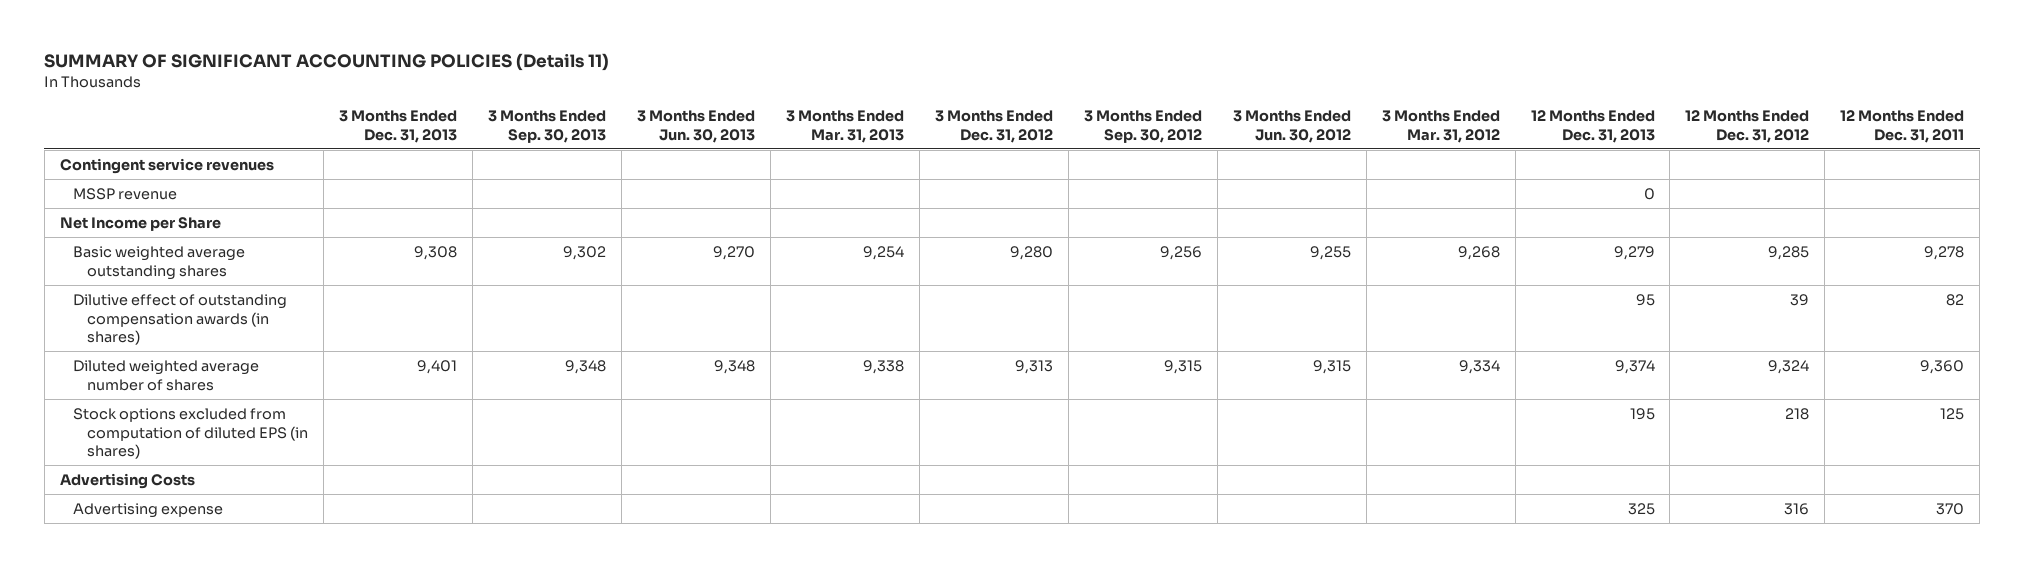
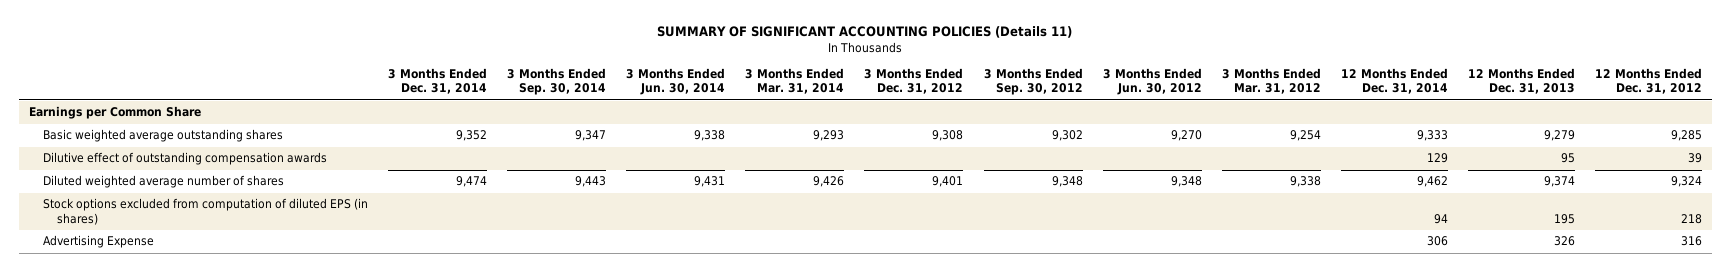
[338,109,457,143] 3 Months Ended Dec. 31, 2013 -> none
[487,109,606,143] 3 Months Ended Sep. 30, 2013 -> none
[636,109,755,143] 3 Months Ended Jun. 30, 2013 -> none
[785,109,904,143] 3 Months Ended Mar. 31, 2013 -> none
[1840,109,1965,143] 12 Months Ended Dec. 31, 2011 -> none
none -> [388,68,488,95] 3 Months Ended Dec. 31, 2014
none -> [507,68,607,96] 3 Months Ended Sep. 30, 2014
none -> [626,68,726,96] 3 Months Ended Jun. 30, 2014
none -> [745,68,845,95] 3 Months Ended Mar. 31, 2014
none -> [1340,68,1448,95] 12 Months Ended Dec. 31, 2014
[59,157,274,174] Contingent service revenues -> none
[73,187,178,200] MSSP revenue -> none
[59,216,221,231] Net Income per Share -> [28,106,201,120] Earnings per Common Share
[1009,245,1053,260] 9,280 -> [932,130,964,142] 9,308
[1159,245,1202,260] 9,256 -> [1051,130,1083,142] 9,302
[1309,245,1351,260] 9,255 -> [1170,130,1202,142] 9,270
[1457,245,1500,260] 9,268 -> [1289,130,1321,142] 9,254
[73,293,288,346] Dilutive effect of outstanding compensation awards (in shares) -> [43,152,328,166] Dilutive effect of outstanding compensation awards
[1014,359,1053,374] 9,313 -> [932,176,964,188] 9,401
[1163,359,1202,374] 9,315 -> [1051,176,1083,188] 9,348
[1312,359,1351,374] 9,315 -> [1170,176,1202,188] 9,348
[1458,359,1500,374] 9,334 -> [1289,176,1321,188] 9,338
[59,472,195,489] Advertising Costs -> none
[73,502,224,518] Advertising expense -> [43,235,155,249] Advertising Expense
[1627,502,1655,515] 325 -> [1553,236,1575,247] 326

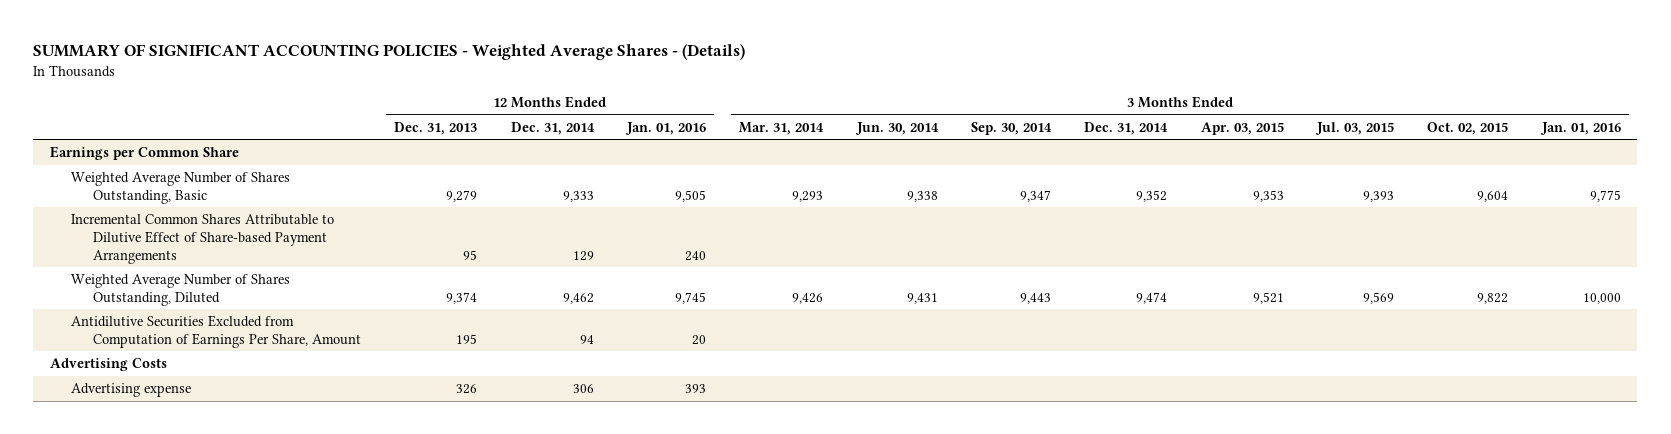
[657,26,1073,39] SUMMARY OF SIGNIFICANT ACCOUNTING POLICIES (Details 11) -> [33,43,746,60] SUMMARY OF SIGNIFICANT ACCOUNTING POLICIES - Weighted Average Shares - (Details)
[864,68,964,95] 3 Months Ended Dec. 31, 2012 -> none
[983,68,1083,96] 3 Months Ended Sep. 30, 2012 -> none
[1102,68,1202,96] 3 Months Ended Jun. 30, 2012 -> none
[1221,68,1321,95] 3 Months Ended Mar. 31, 2012 -> none
[1594,68,1702,95] 12 Months Ended Dec. 31, 2012 -> none
none -> [624,121,706,135] Jan. 01, 2016
none -> [1200,121,1284,135] Apr. 03, 2015
none -> [1314,121,1394,135] Jul. 03, 2015
none -> [1427,121,1509,135] Oct. 02, 2015
none -> [1539,121,1621,135] Jan. 01, 2016
[43,129,284,143] Basic weighted average outstanding shares -> [71,172,291,204] Weighted Average Number of Shares Outstanding, Basic
[43,152,328,166] Dilutive effect of outstanding compensation awards -> [71,214,335,264] Incremental Common Shares Attributable to Dilutive Effect of Share-based Payment Arrangements
[43,175,285,189] Diluted weighted average number of shares -> [71,274,291,306] Weighted Average Number of Shares Outstanding, Diluted
[43,198,369,225] Stock options excluded from computation of diluted EPS (in shares) -> [71,315,361,348] Antidilutive Securities Excluded from Computation of Earnings Per Share, Amount
none -> [49,358,167,372] Advertising Costs
[43,235,155,249] Advertising Expense -> [71,383,192,398] Advertising expense

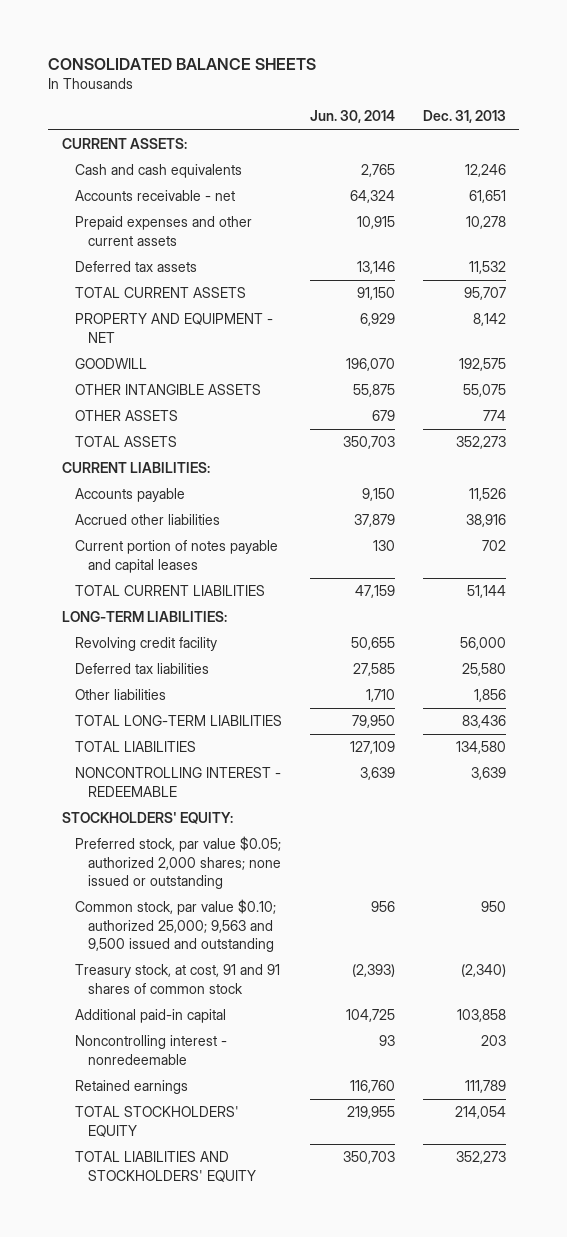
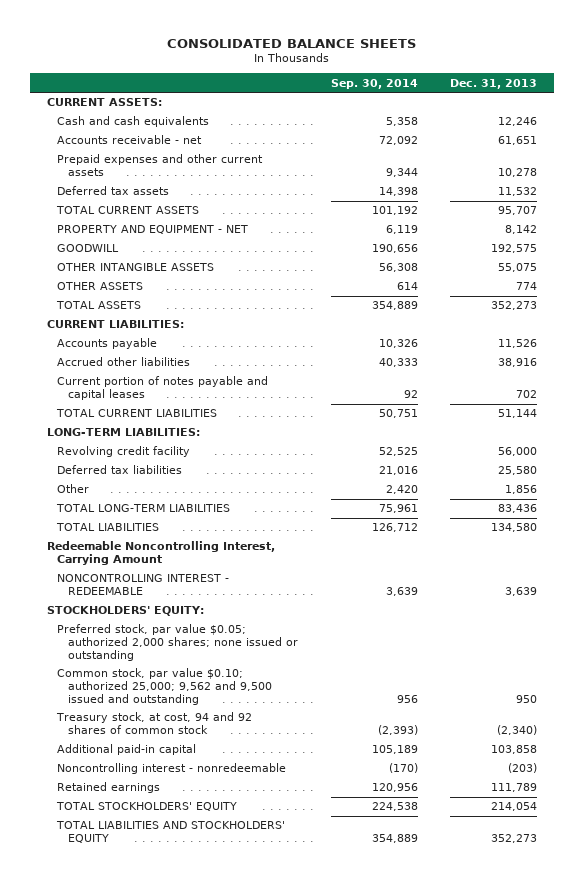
[309,110,395,124] Jun. 30, 2014 -> none
none -> [330,78,418,89] Sep. 30, 2014
[75,689,167,701] Other liabilities -> [57,484,90,494] Other
none -> [46,541,275,566] Redeemable Noncontrolling Interest, Carrying Amount
[75,899,277,952] Common stock, par value $0.10; authorized 25,000; 9,563 and 9,500 issued and outstanding -> [57,668,272,706] Common stock, par value $0.10; authorized 25,000; 9,562 and 9,500 issued and outstanding
[75,964,281,994] Treasury stock, at cost, 91 and 91 shares of common stock -> [56,712,253,735] Treasury stock, at cost, 94 and 92 shares of common stock
[480,1035,506,1047] 203 -> [508,763,538,774] (203)

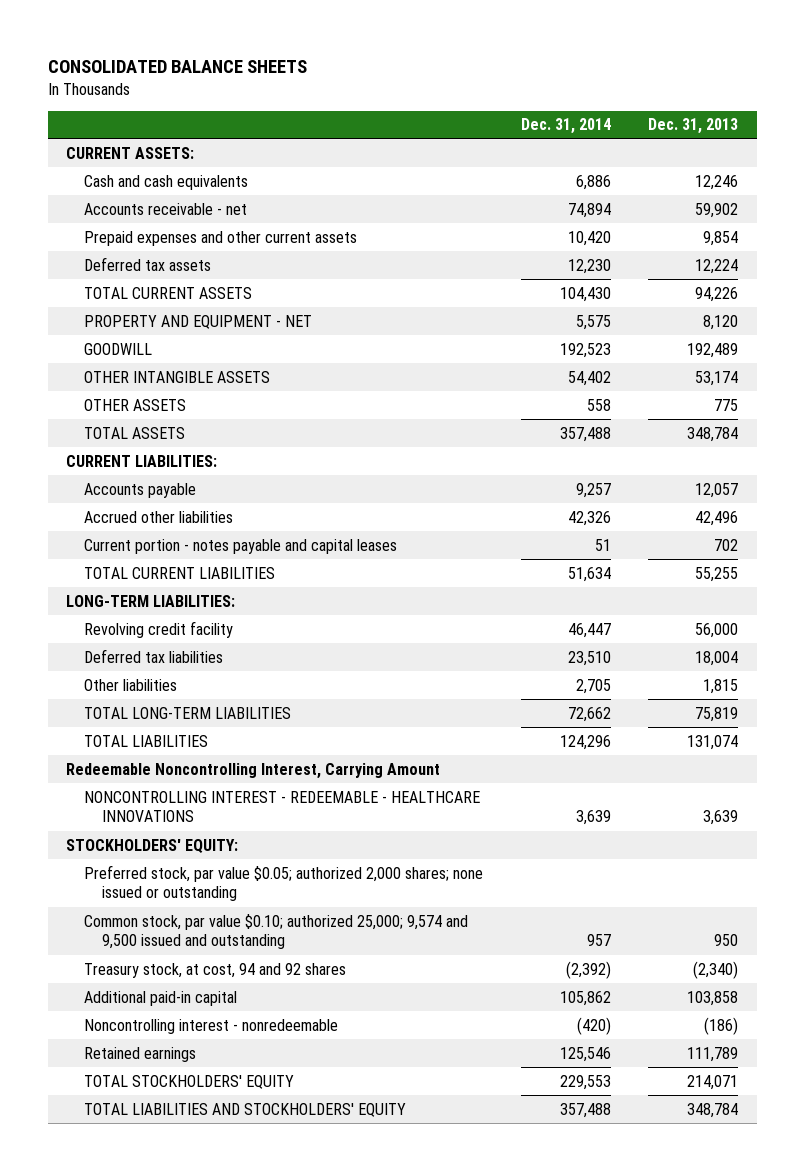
[330,78,418,89] Sep. 30, 2014 -> none
none -> [520,118,611,135] Dec. 31, 2014
[498,136,538,146] 61,651 -> [694,202,738,218] 59,902
[498,168,538,178] 10,278 -> [702,230,738,246] 9,854
[498,187,538,197] 11,532 -> [694,258,738,274] 12,224
[498,206,538,216] 95,707 -> [694,286,738,302] 94,226
[505,225,538,235] 8,142 -> [702,314,738,330] 8,120
[491,244,538,254] 192,575 -> [686,342,738,358] 192,489
[498,263,538,273] 55,075 -> [694,370,738,386] 53,174
[516,282,538,291] 774 -> [713,398,738,411] 775
[491,301,538,311] 352,273 -> [686,426,738,442] 348,784
[498,339,538,349] 11,526 -> [694,482,738,498] 12,057
[498,358,538,368] 38,916 -> [694,510,738,526] 42,496
[57,376,269,401] Current portion of notes payable and capital leases -> [84,538,398,554] Current portion - notes payable and capital leases
[498,409,538,419] 51,144 -> [694,566,738,582] 55,255
[498,466,538,476] 25,580 -> [694,650,738,666] 18,004
[57,484,90,494] Other -> [84,678,178,691] Other liabilities
[505,485,538,495] 1,856 -> [702,678,738,694] 1,815
[498,504,538,514] 83,436 -> [694,706,738,722] 75,819
[491,523,538,533] 134,580 -> [686,734,738,750] 131,074
[57,574,230,596] NONCONTROLLING INTEREST - REDEEMABLE -> [84,790,481,823] NONCONTROLLING INTEREST - REDEEMABLE - HEALTHCARE INNOVATIONS
[57,668,272,706] Common stock, par value $0.10; authorized 25,000; 9,562 and 9,500 issued and outstanding -> [84,913,469,950] Common stock, par value $0.10; authorized 25,000; 9,574 and 9,500 issued and outstanding
[56,712,253,735] Treasury stock, at cost, 94 and 92 shares of common stock -> [84,962,347,978] Treasury stock, at cost, 94 and 92 shares
[508,763,538,774] (203) -> [703,1016,738,1035] (186)
[491,802,538,812] 214,054 -> [686,1074,738,1090] 214,071
[491,834,538,844] 352,273 -> [686,1102,738,1118] 348,784

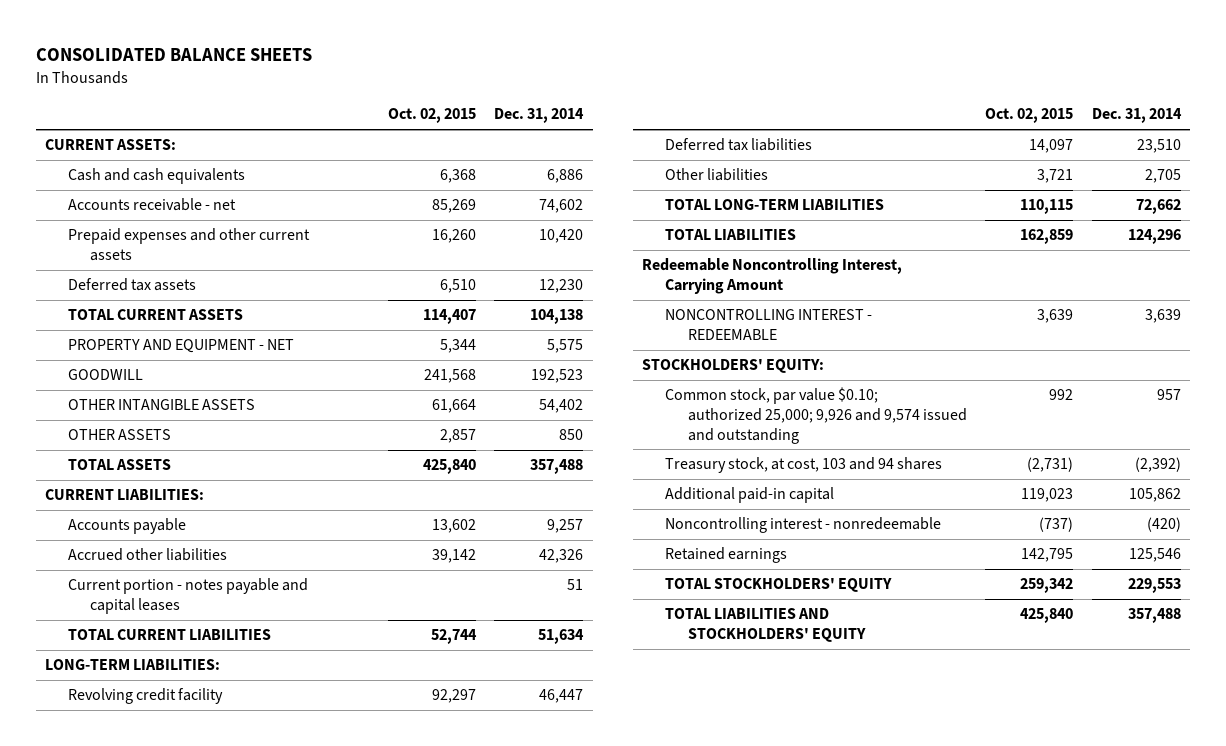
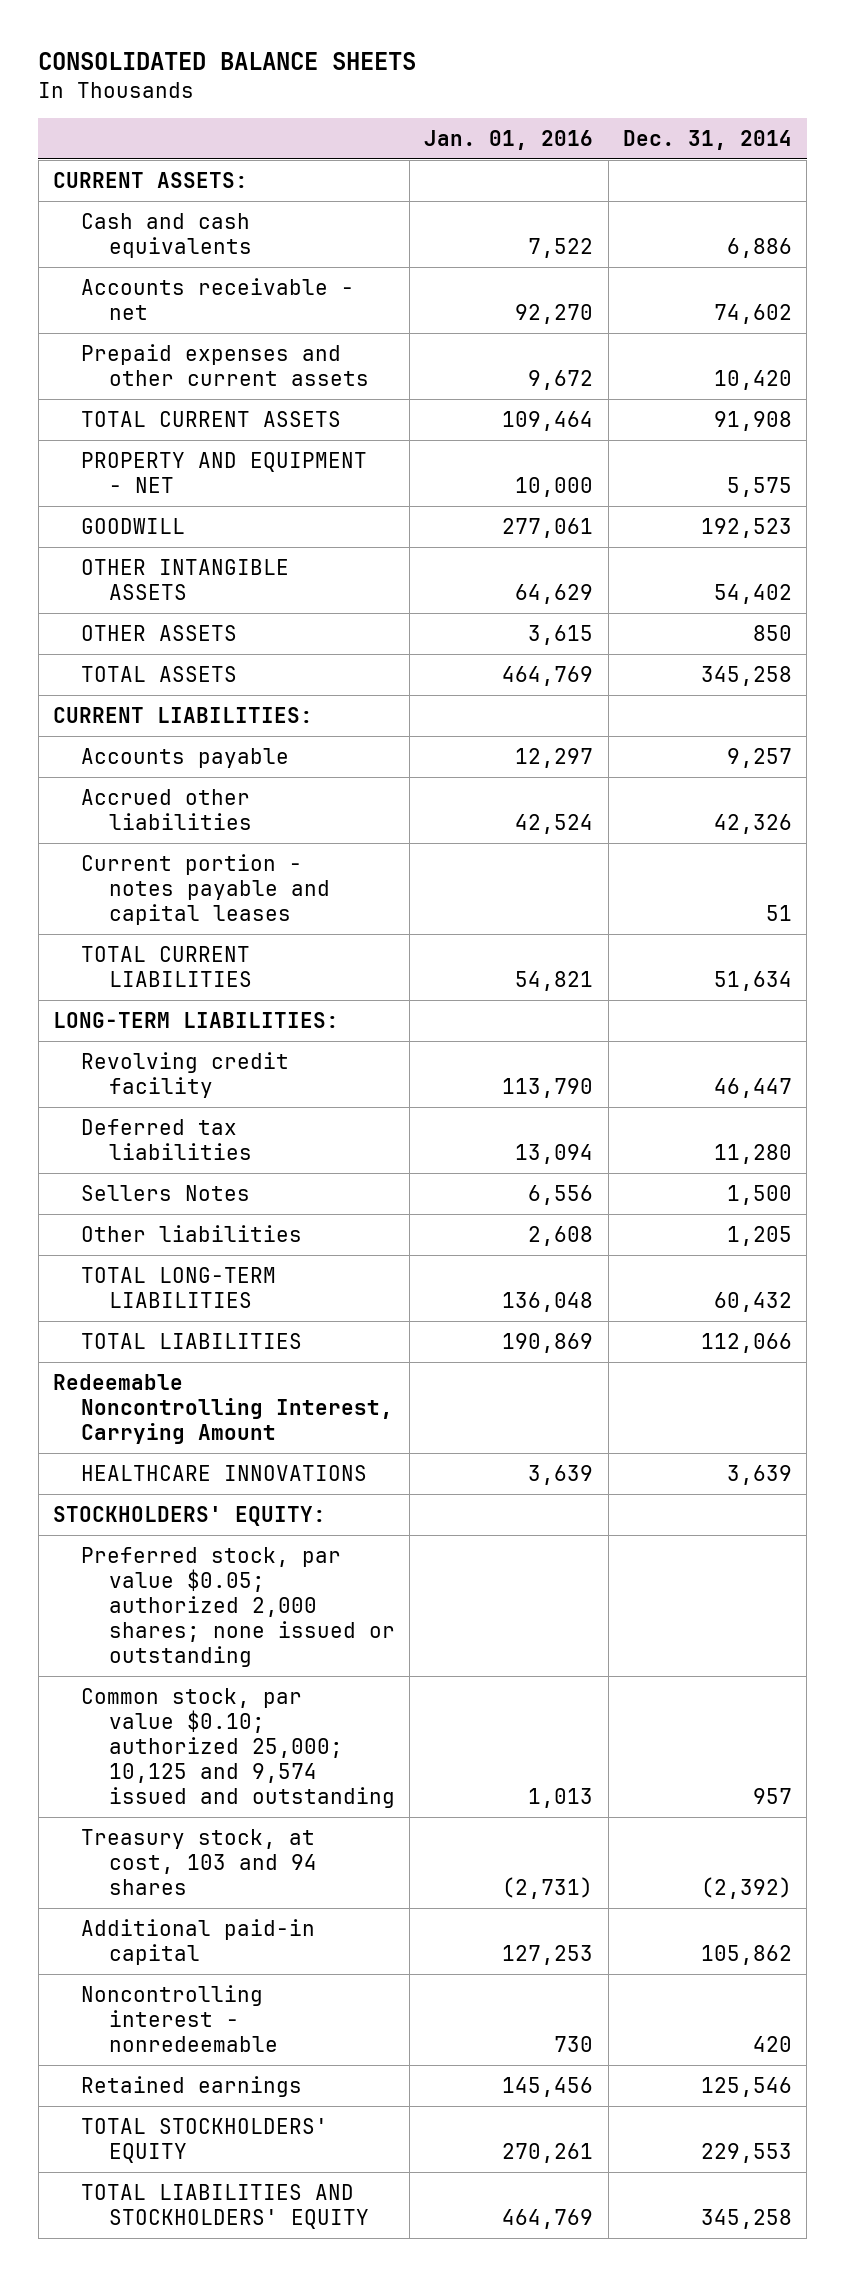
[387,108,476,124] Oct. 02, 2015 -> none
none -> [424,129,594,150] Jan. 01, 2016
[67,278,196,292] Deferred tax assets -> none
[530,309,584,325] 104,138 -> [713,410,792,431] 91,908
[530,459,584,475] 357,488 -> [700,665,792,686] 345,258
[1136,139,1181,154] 23,510 -> [713,1143,792,1164] 11,280
none -> [80,1184,250,1201] Sellers Notes
[1144,169,1181,184] 2,705 -> [726,1225,792,1246] 1,205
[1135,199,1181,215] 72,662 -> [713,1291,792,1312] 60,432
[1127,229,1181,245] 124,296 -> [700,1332,792,1353] 112,066
[664,309,872,341] NONCONTROLLING INTEREST - REDEEMABLE -> [80,1464,367,1481] HEALTHCARE INNOVATIONS
none -> [80,1546,395,1668] Preferred stock, par value $0.05; authorized 2,000 shares; none issued or outstanding
[664,387,967,444] Common stock, par value $0.10; authorized 25,000; 9,926 and 9,574 issued and outstanding -> [80,1687,395,1809] Common stock, par value $0.10; authorized 25,000; 10,125 and 9,574 issued and outstanding
[1146,517,1181,533] (420) -> [752,2036,792,2053] 420
[1127,608,1181,624] 357,488 -> [700,2208,792,2229] 345,258

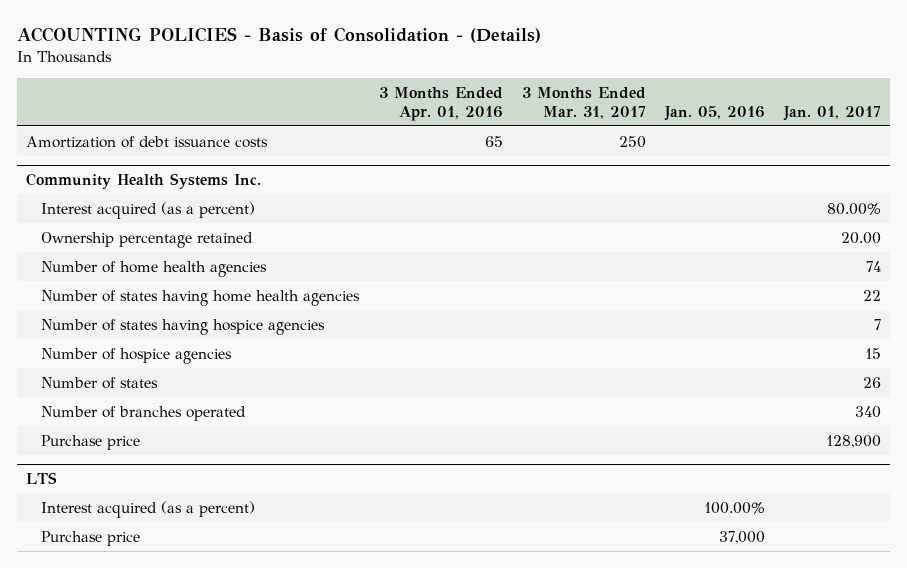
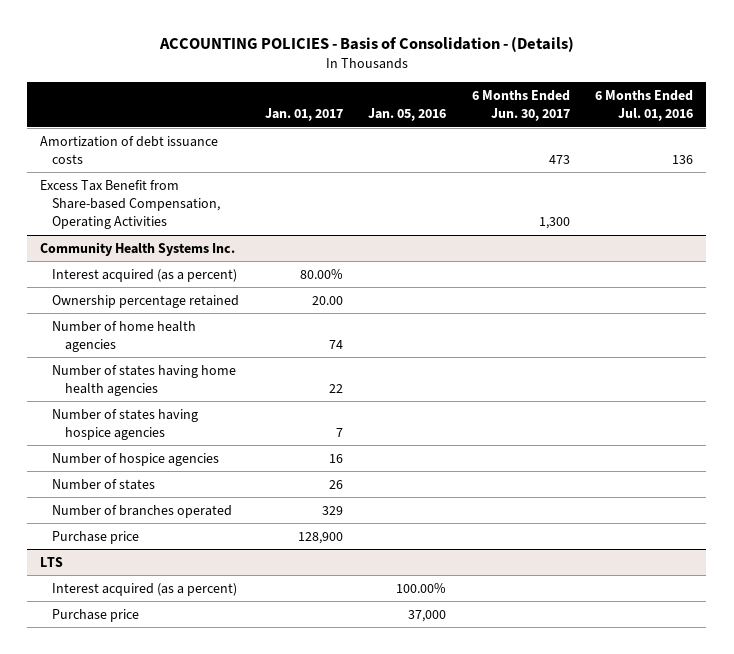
[378,86,503,121] 3 Months Ended Apr. 01, 2016 -> none
[521,86,646,119] 3 Months Ended Mar. 31, 2017 -> none
none -> [471,90,570,122] 6 Months Ended Jun. 30, 2017
none -> [595,90,694,122] 6 Months Ended Jul. 01, 2016
none -> [40,179,221,230] Excess Tax Benefit from Share-based Compensation, Operating Activities
[864,347,881,359] 15 -> [328,453,343,463] 16
[854,405,881,418] 340 -> [321,505,343,515] 329

